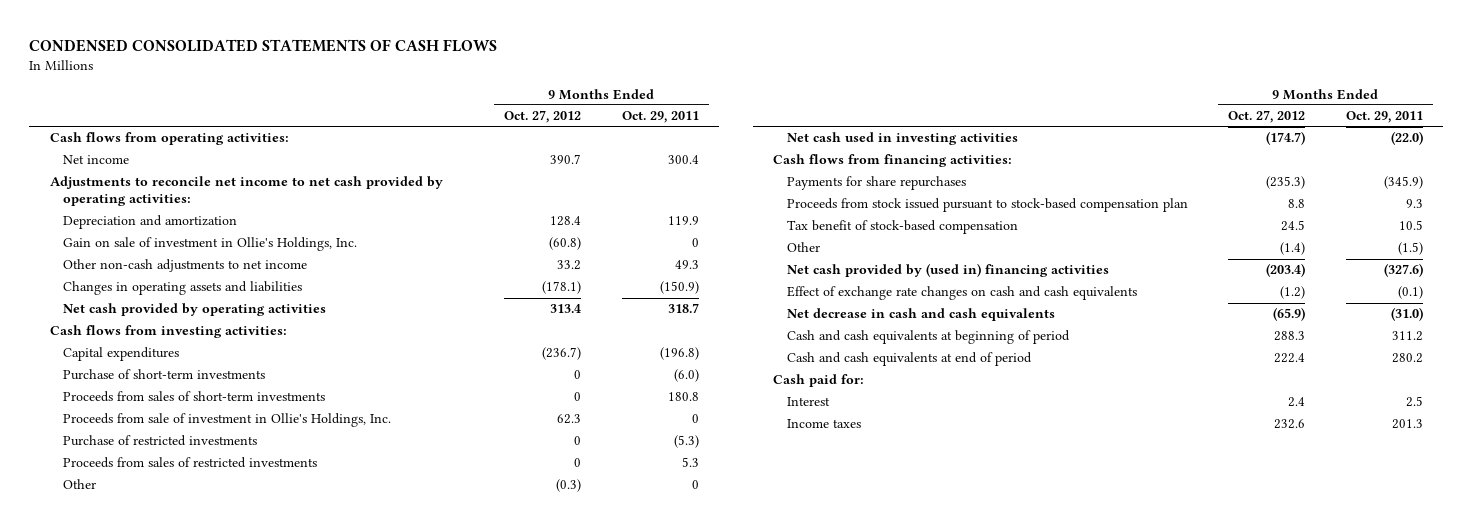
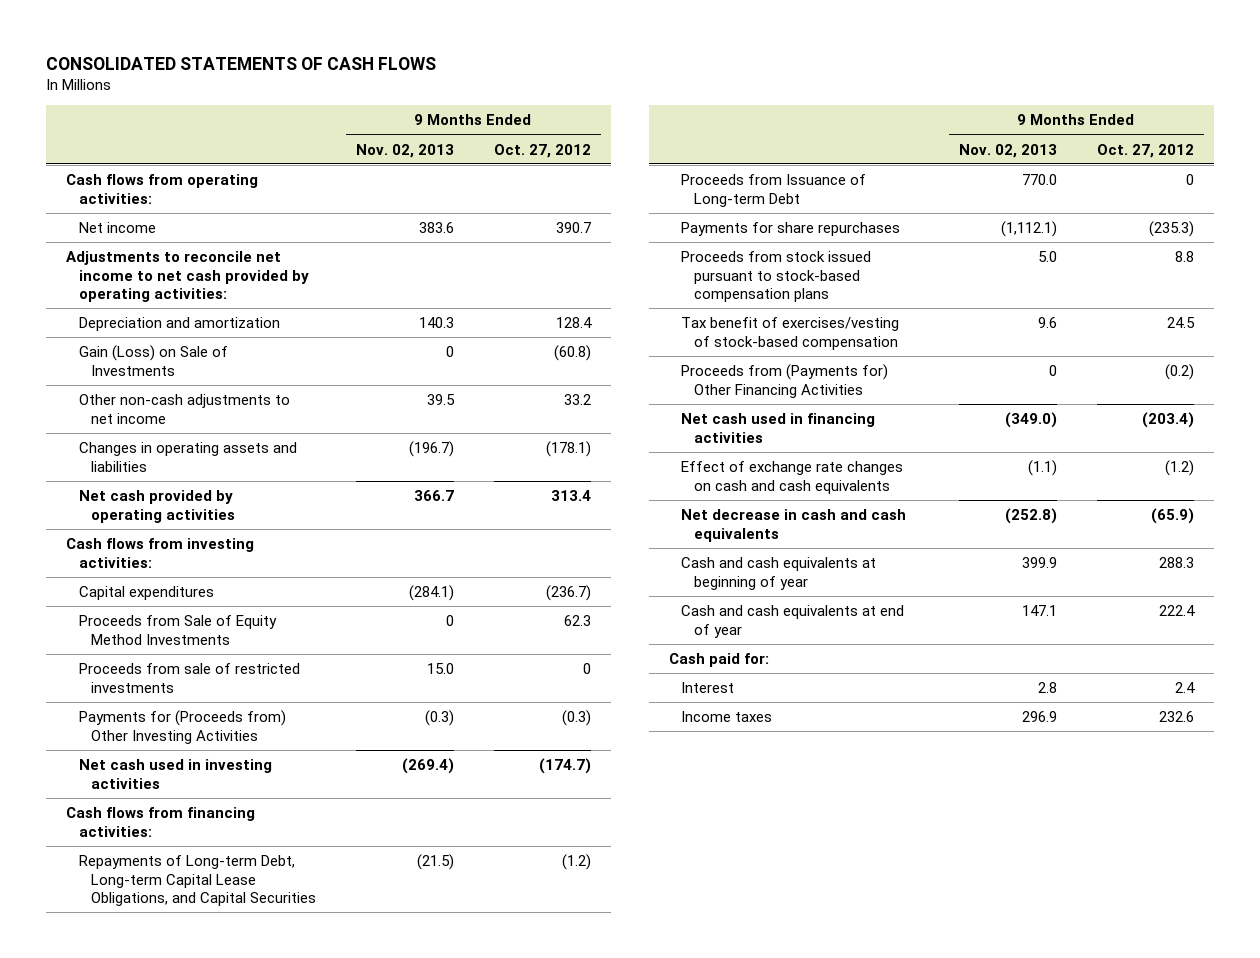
[29,38,498,52] CONDENSED CONSOLIDATED STATEMENTS OF CASH FLOWS -> [46,56,437,70] CONSOLIDATED STATEMENTS OF CASH FLOWS
[621,111,699,124] Oct. 29, 2011 -> none
none -> [355,143,454,158] Nov. 02, 2013
[63,237,358,252] Gain on sale of investment in Ollie's Holdings, Inc. -> none
none -> [78,344,228,376] Gain (Loss) on Sale of Investments
[63,369,266,381] Purchase of short-term investments -> none
[63,391,326,403] Proceeds from sales of short-term investments -> none
[63,435,258,447] Purchase of restricted investments -> none
[63,413,392,428] Proceeds from sale of investment in Ollie's Holdings, Inc. -> [78,614,277,645] Proceeds from Sale of Equity Method Investments
[63,457,318,469] Proceeds from sales of restricted investments -> [78,662,300,693] Proceeds from sale of restricted investments
[63,479,97,490] Other -> [78,709,286,744] Payments for (Proceeds from) Other Investing Activities
none -> [78,854,316,907] Repayments of Long-term Debt, Long-term Capital Lease Obligations, and Capital Securities
none -> [681,173,867,207] Proceeds from Issuance of Long-term Debt
[786,242,820,253] Other -> none
[786,198,1188,213] Proceeds from stock issued pursuant to stock-based compensation plan -> [681,250,872,303] Proceeds from stock issued pursuant to stock-based compensation plans
[786,220,1018,235] Tax benefit of stock-based compensation -> [681,316,900,350] Tax benefit of exercises/vesting of stock-based compensation
none -> [681,363,889,398] Proceeds from (Payments for) Other Financing Activities
[786,263,1109,278] Net cash provided by (used in) financing activities -> [681,412,876,443] Net cash used in financing activities
[786,330,1070,345] Cash and cash equivalents at beginning of period -> [681,556,877,590] Cash and cash equivalents at beginning of year
[786,352,1032,367] Cash and cash equivalents at end of period -> [681,604,905,638] Cash and cash equivalents at end of year

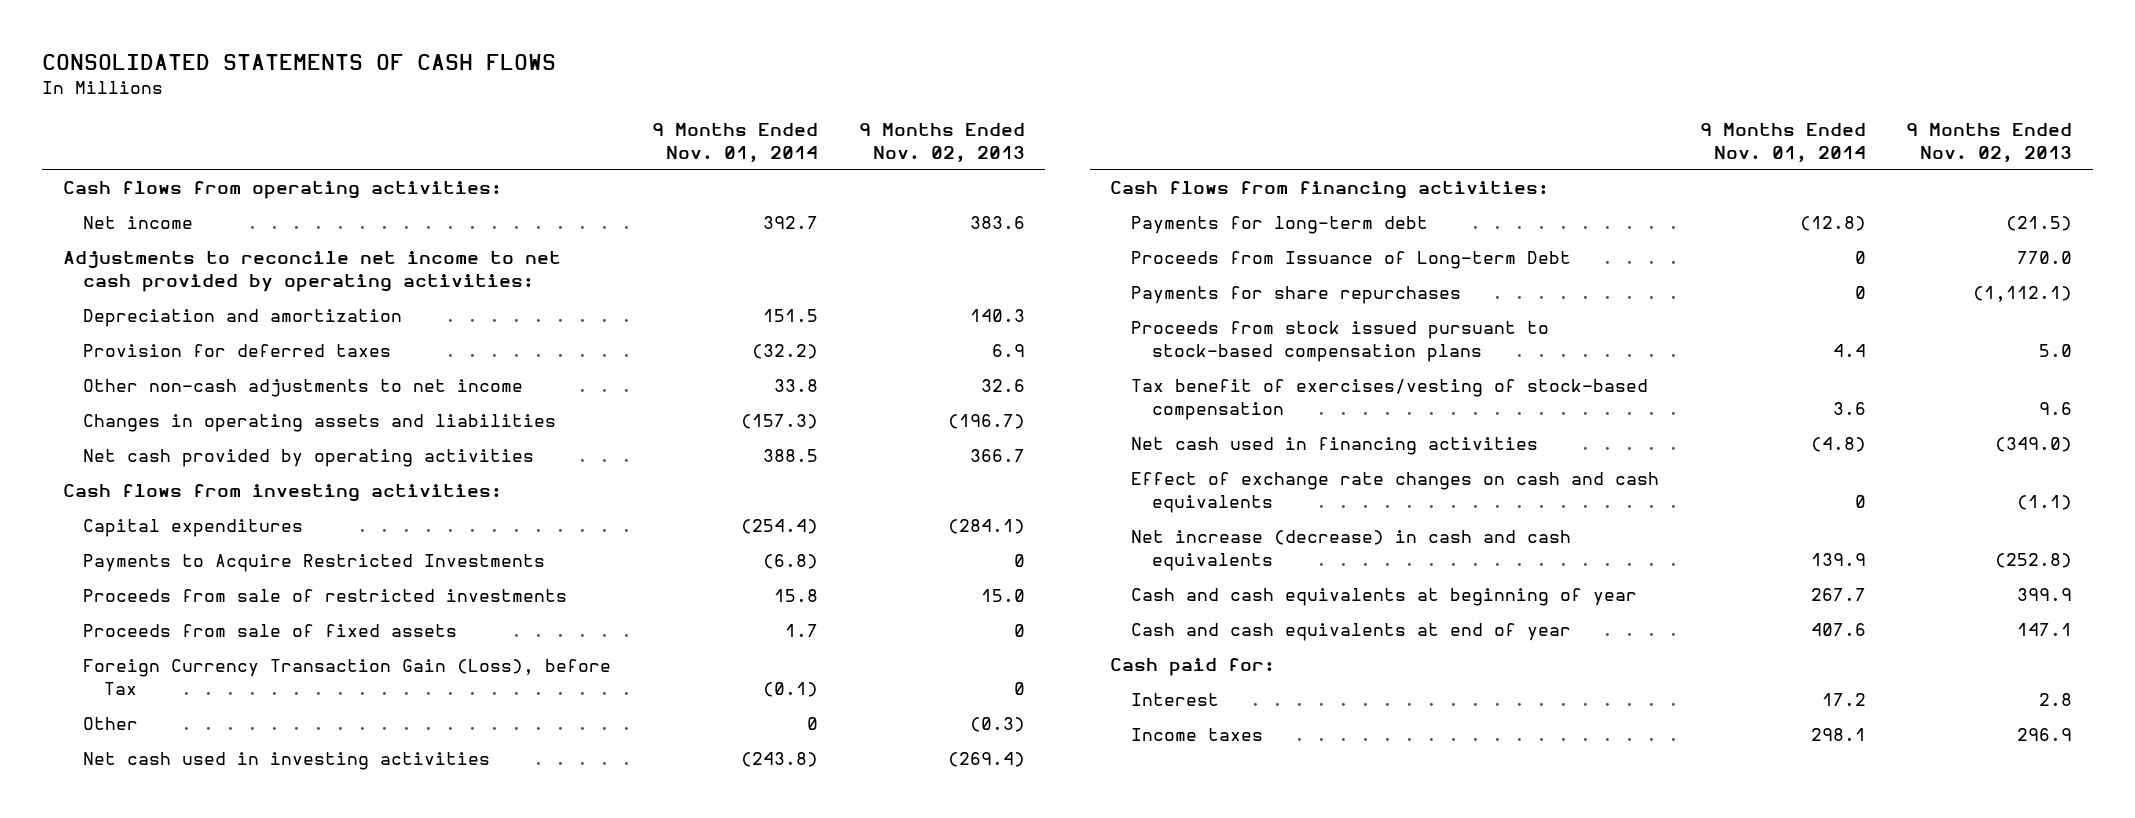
[494,143,592,158] Oct. 27, 2012 -> none
none -> [652,122,819,163] 9 Months Ended Nov. 01, 2014
[78,344,228,376] Gain (Loss) on Sale of Investments -> none
none -> [83,344,392,358] Provision for deferred taxes
[426,393,455,405] 39.5 -> [980,379,1025,393] 32.6
[78,614,277,645] Proceeds from Sale of Equity Method Investments -> none
none -> [83,554,546,573] Payments to Acquire Restricted Investments
none -> [83,624,458,638] Proceeds from sale of fixed assets
none -> [83,659,612,696] Foreign Currency Transaction Gain (Loss), before Tax
[78,709,286,744] Payments for (Proceeds from) Other Investing Activities -> [83,717,139,731] Other
[78,854,316,907] Repayments of Long-term Debt, Long-term Capital Lease Obligations, and Capital Securities -> [1130,216,1428,235] Payments for long-term debt
[681,363,889,398] Proceeds from (Payments for) Other Financing Activities -> none
[681,508,907,542] Net decrease in cash and cash equivalents -> [1130,530,1571,572] Net increase (decrease) in cash and cash equivalents

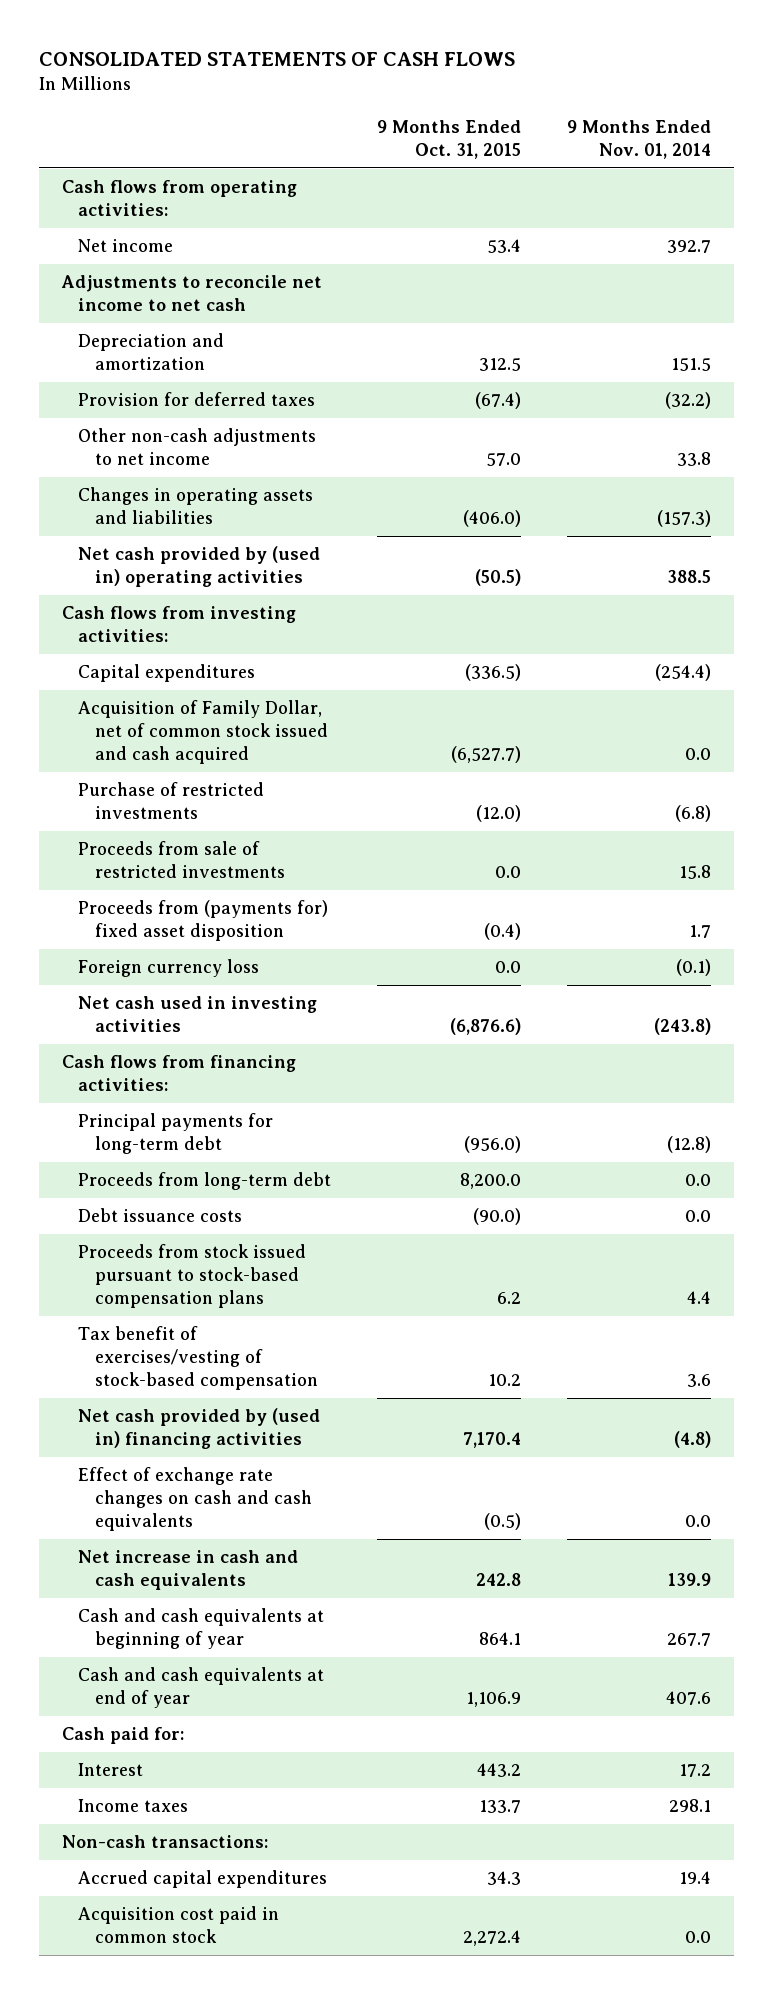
[858,122,1025,163] 9 Months Ended Nov. 02, 2013 -> none
none -> [377,119,522,159] 9 Months Ended Oct. 31, 2015
[62,251,561,293] Adjustments to reconcile net income to net cash provided by operating activities: -> [60,275,322,312] Adjustments to reconcile net income to net cash
[83,449,535,468] Net cash provided by operating activities -> [78,546,321,588] Net cash provided by (used in) operating activities
none -> [78,700,329,765] Acquisition of Family Dollar, net of common stock issued and cash acquired
[83,554,546,573] Payments to Acquire Restricted Investments -> [78,782,265,820] Purchase of restricted investments
[83,624,458,638] Proceeds from sale of fixed assets -> none
[83,659,612,696] Foreign Currency Transaction Gain (Loss), before Tax -> none
[83,717,139,731] Other -> none
none -> [78,900,329,942] Proceeds from (payments for) fixed asset disposition
none -> [78,959,260,978] Foreign currency loss
[1130,286,1461,305] Payments for share repurchases -> none
[1130,216,1428,235] Payments for long-term debt -> [78,1113,274,1155] Principal payments for long-term debt
[1130,251,1571,270] Proceeds from Issuance of Long-term Debt -> [78,1172,332,1191] Proceeds from long-term debt
[1854,251,1866,265] 0 -> [685,1174,712,1187] 0.0
none -> [78,1208,243,1223] Debt issuance costs
[1130,437,1538,456] Net cash used in financing activities -> [78,1408,321,1450] Net cash provided by (used in) financing activities
[1854,495,1866,509] 0 -> [685,1515,712,1528] 0.0
[1130,530,1571,572] Net increase (decrease) in cash and cash equivalents -> [78,1550,299,1591] Net increase in cash and cash equivalents
none -> [61,1835,268,1849] Non-cash transactions:
none -> [78,1870,328,1889] Accrued capital expenditures
none -> [78,1906,280,1944] Acquisition cost paid in common stock

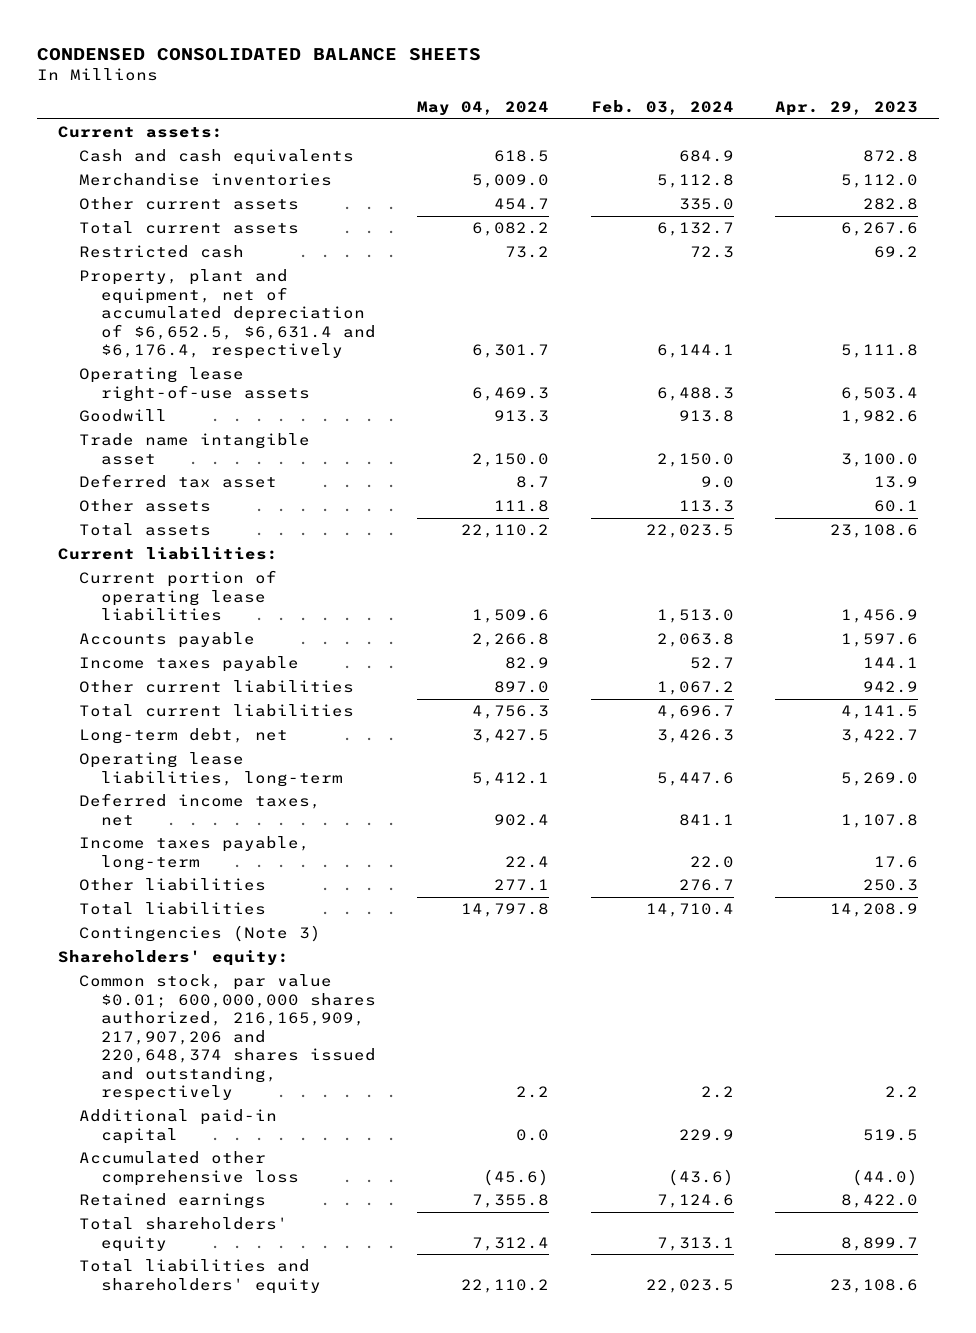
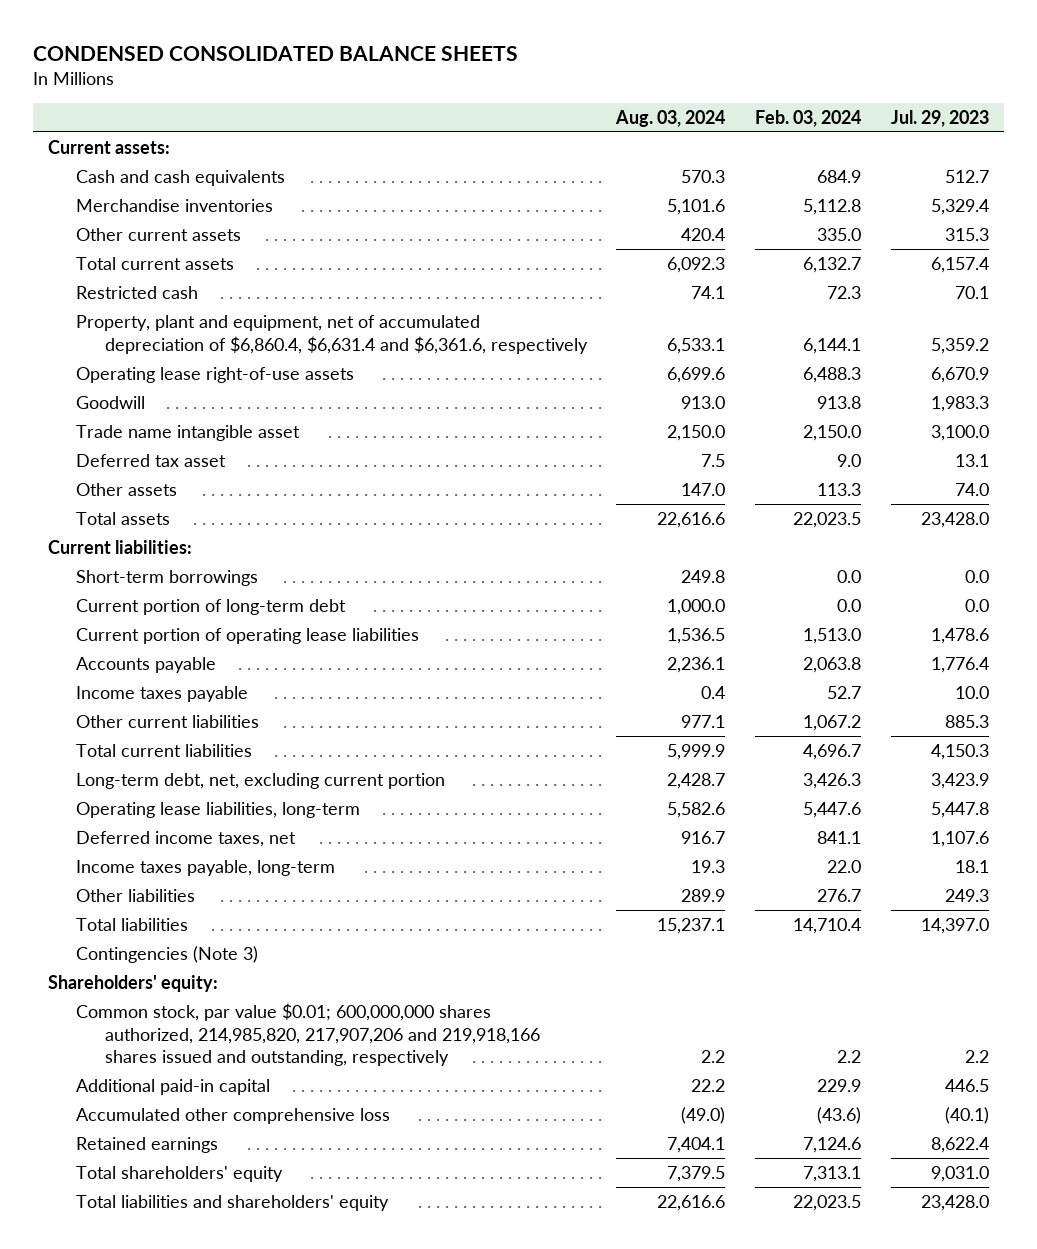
[417,101,550,117] May 04, 2024 -> none
[775,101,919,117] Apr. 29, 2023 -> none
none -> [615,109,726,127] Aug. 03, 2024
none -> [890,109,989,127] Jul. 29, 2023
[79,269,376,360] Property, plant and equipment, net of accumulated depreciation of $6,652.5, $6,631.4 and $6,176.4, respectively -> [76,315,588,354] Property, plant and equipment, net of accumulated depreciation of $6,860.4, $6,631.4 and $6,361.6, respectively
none -> [76,570,259,587] Short-term borrowings
none -> [76,599,347,616] Current portion of long-term debt
[79,728,289,745] Long-term debt, net -> [76,773,446,790] Long-term debt, net, excluding current portion
[79,974,376,1102] Common stock, par value $0.01; 600,000,000 shares authorized, 216,165,909, 217,907,206 and 220,648,374 shares issued and outstanding, respectively -> [76,1003,540,1067] Common stock, par value $0.01; 600,000,000 shares authorized, 214,985,820, 217,907,206 and 219,918,166 shares issued and outstanding, respectively

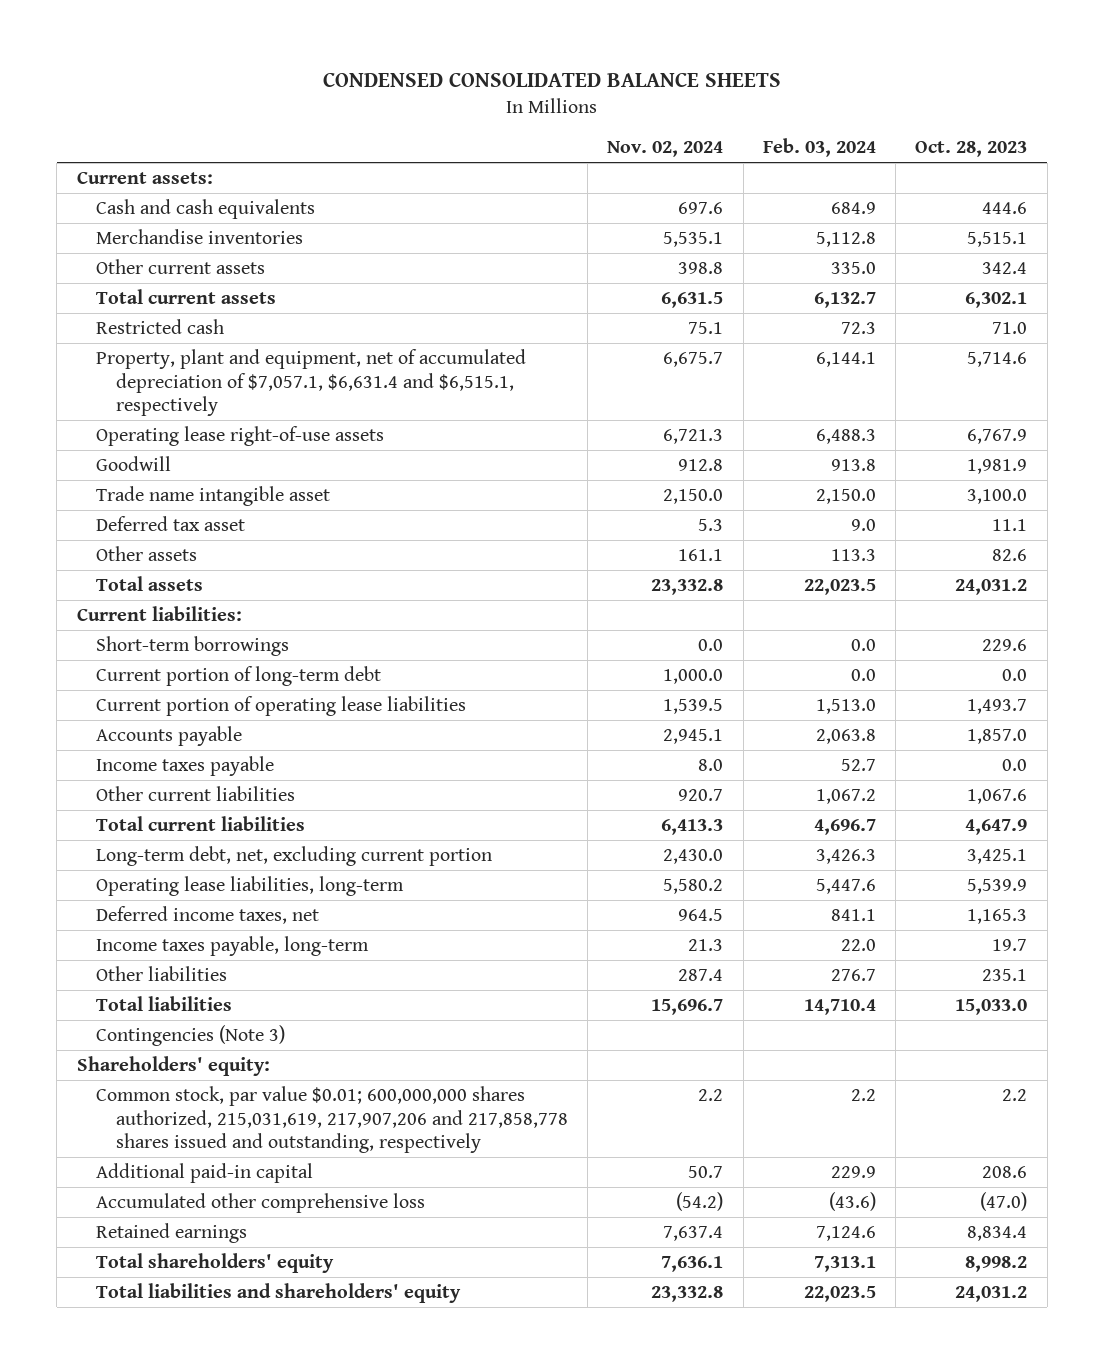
[615,109,726,127] Aug. 03, 2024 -> none
[890,109,989,127] Jul. 29, 2023 -> none
none -> [607,141,724,158] Nov. 02, 2024
none -> [915,141,1028,158] Oct. 28, 2023
[76,315,588,354] Property, plant and equipment, net of accumulated depreciation of $6,860.4, $6,631.4 and $6,361.6, respectively -> [96,349,527,417] Property, plant and equipment, net of accumulated depreciation of $7,057.1, $6,631.4 and $6,515.1, respectively
[76,1003,540,1067] Common stock, par value $0.01; 600,000,000 shares authorized, 214,985,820, 217,907,206 and 219,918,166 shares issued and outstanding, respectively -> [96,1086,568,1154] Common stock, par value $0.01; 600,000,000 shares authorized, 215,031,619, 217,907,206 and 217,858,778 shares issued and outstanding, respectively

